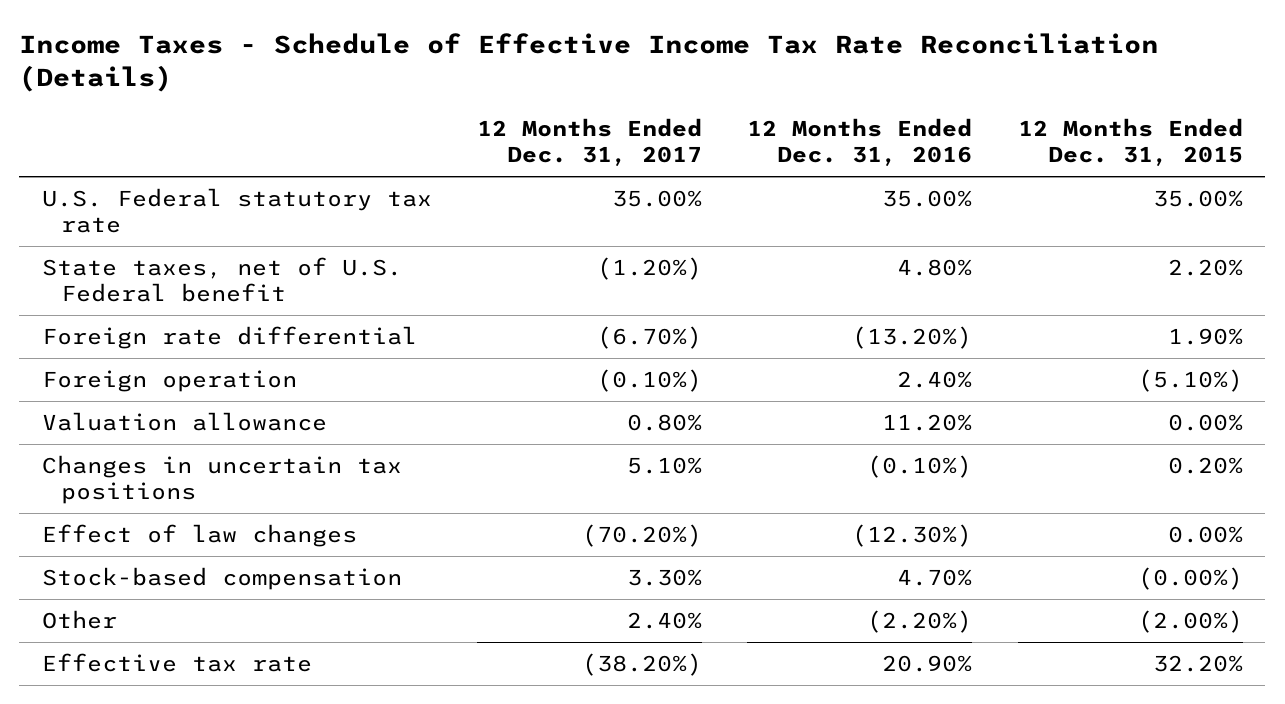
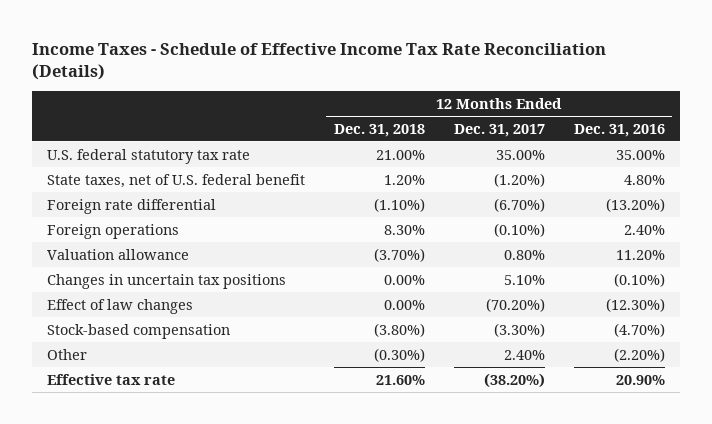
[1017,118,1243,167] 12 Months Ended Dec. 31, 2015 -> none
none -> [333,123,425,137] Dec. 31, 2018
[41,187,432,233] U.S. Federal statutory tax rate -> [46,148,250,164] U.S. federal statutory tax rate
[41,256,402,302] State taxes, net of U.S. Federal benefit -> [46,173,305,188] State taxes, net of U.S. federal benefit
[41,369,297,392] Foreign operation -> [46,223,179,239] Foreign operations
[627,568,703,586] 3.30% -> [493,322,545,337] (3.30%)
[897,568,973,586] 4.70% -> [613,322,665,337] (4.70%)

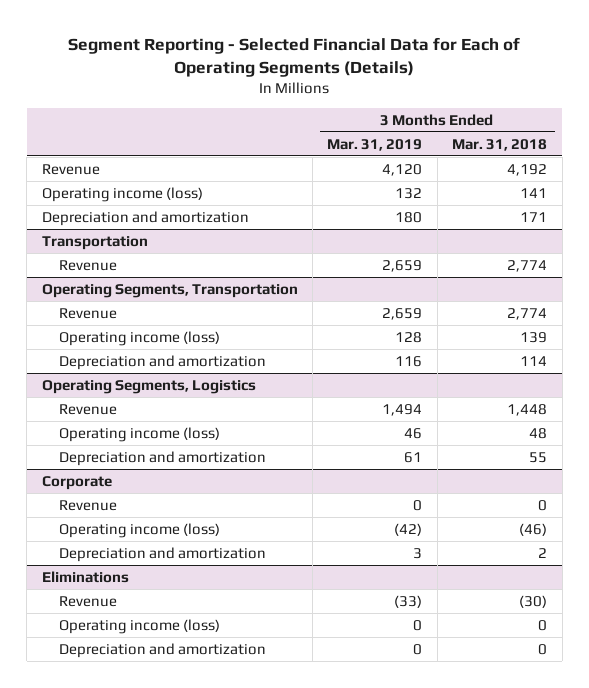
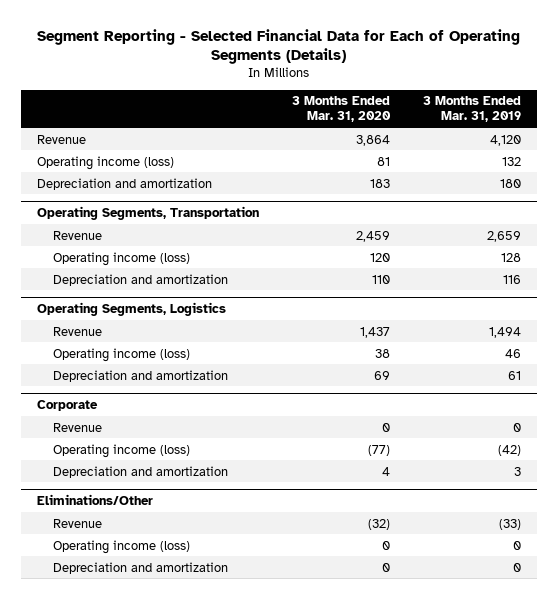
[452,138,548,151] Mar. 31, 2018 -> none
none -> [291,96,391,123] 3 Months Ended Mar. 31, 2020
[41,235,148,250] Transportation -> none
[58,259,117,271] Revenue -> none
[41,570,129,583] Eliminations -> [37,494,154,506] Eliminations/Other

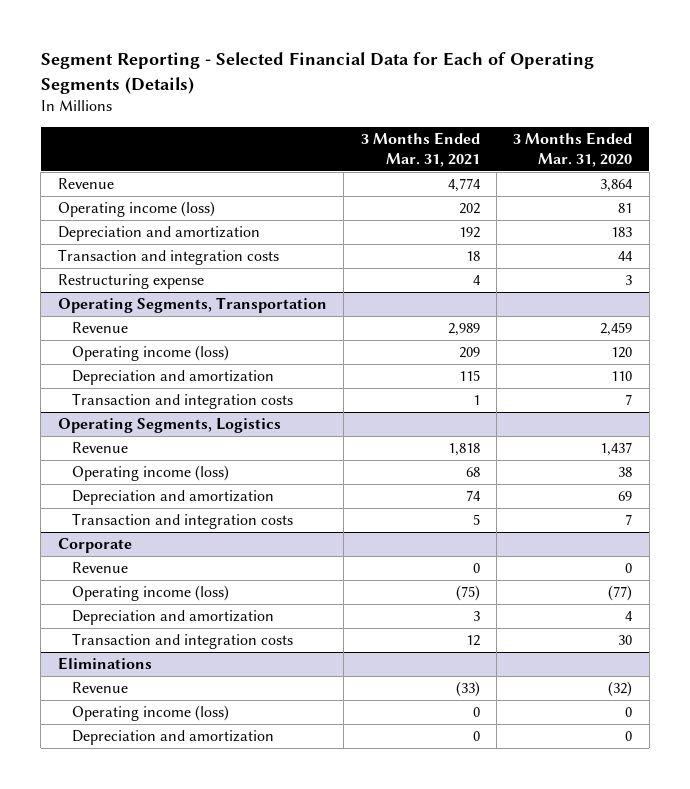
[422,96,521,123] 3 Months Ended Mar. 31, 2019 -> none
none -> [360,132,480,167] 3 Months Ended Mar. 31, 2021
none -> [57,249,279,266] Transaction and integration costs
none -> [57,274,204,290] Restructuring expense
none -> [71,393,293,410] Transaction and integration costs
none -> [71,513,293,530] Transaction and integration costs
none -> [71,633,293,650] Transaction and integration costs
[37,494,154,506] Eliminations/Other -> [57,657,152,671] Eliminations

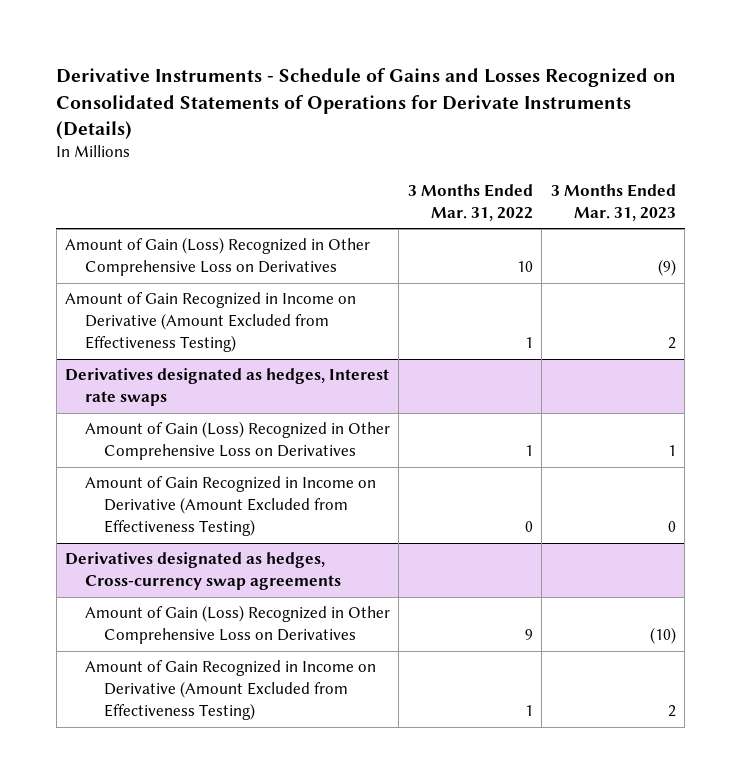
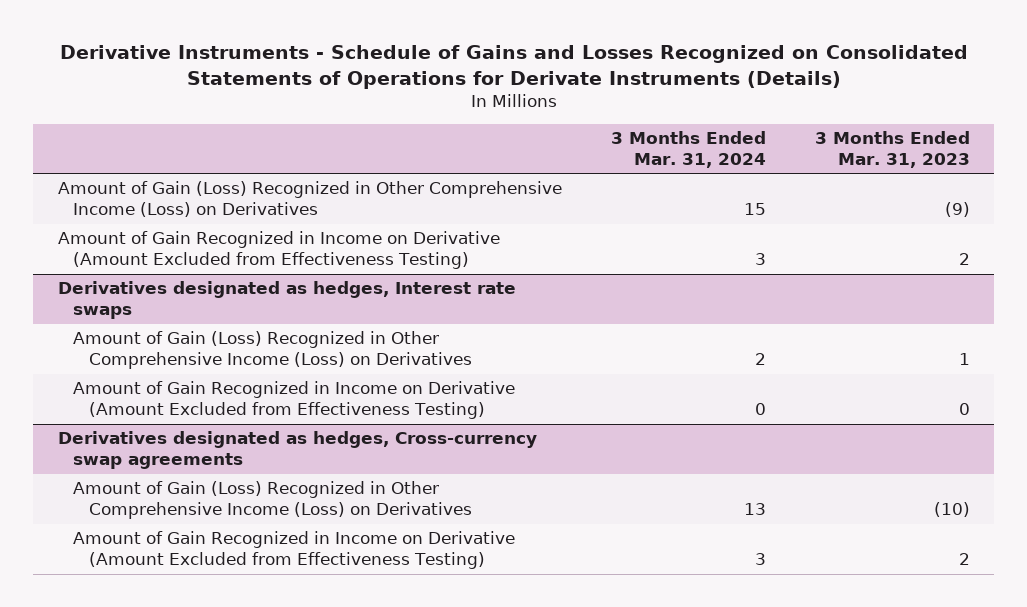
[407,183,533,221] 3 Months Ended Mar. 31, 2022 -> none
none -> [610,131,766,168] 3 Months Ended Mar. 31, 2024
[65,237,371,277] Amount of Gain (Loss) Recognized in Other Comprehensive Loss on Derivatives -> [57,181,562,218] Amount of Gain (Loss) Recognized in Other Comprehensive Income (Loss) on Derivatives
[84,421,390,461] Amount of Gain (Loss) Recognized in Other Comprehensive Loss on Derivatives -> [73,331,472,370] Amount of Gain (Loss) Recognized in Other Comprehensive Income (Loss) on Derivatives
[84,605,390,645] Amount of Gain (Loss) Recognized in Other Comprehensive Loss on Derivatives -> [73,481,472,520] Amount of Gain (Loss) Recognized in Other Comprehensive Income (Loss) on Derivatives

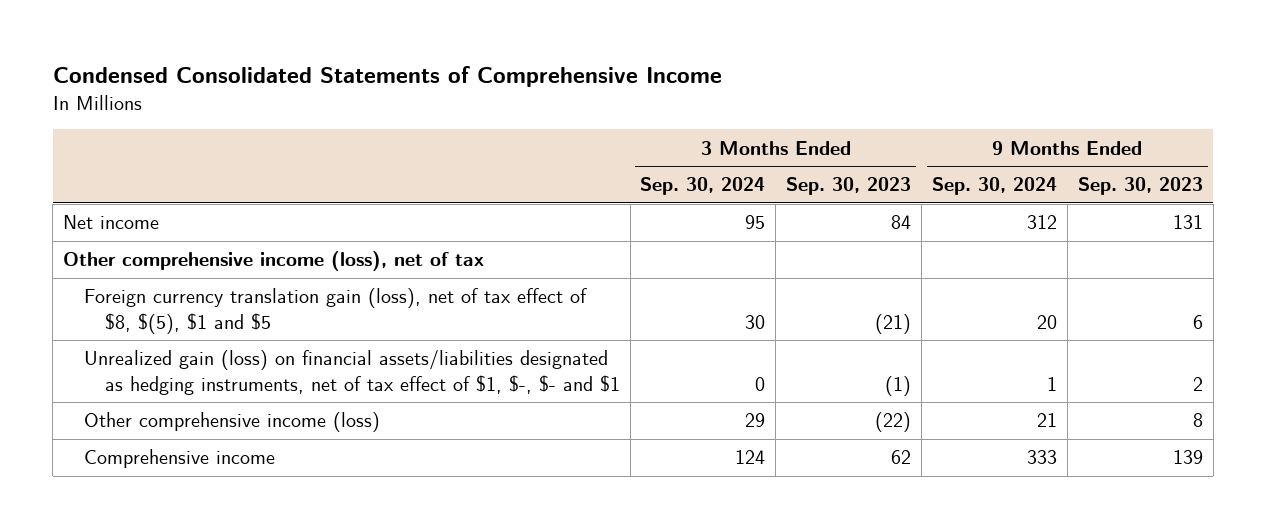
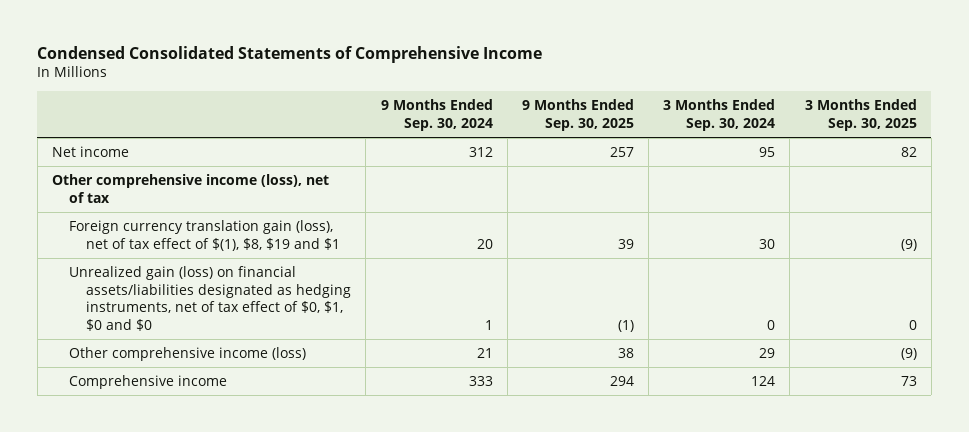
[786,177,912,196] Sep. 30, 2023 -> none
[1077,177,1203,196] Sep. 30, 2023 -> none
none -> [521,99,634,131] 9 Months Ended Sep. 30, 2025
none -> [804,99,917,131] 3 Months Ended Sep. 30, 2025
[83,288,587,334] Foreign currency translation gain (loss), net of tax effect of $8, $(5), $1 and $5 -> [69,220,341,251] Foreign currency translation gain (loss), net of tax effect of $(1), $8, $19 and $1
[83,350,620,395] Unrealized gain (loss) on financial assets/liabilities designated as hedging instruments, net of tax effect of $1, $-, $- and $1 -> [69,266,352,331] Unrealized gain (loss) on financial assets/liabilities designated as hedging instruments, net of tax effect of $0, $1, $0 and $0

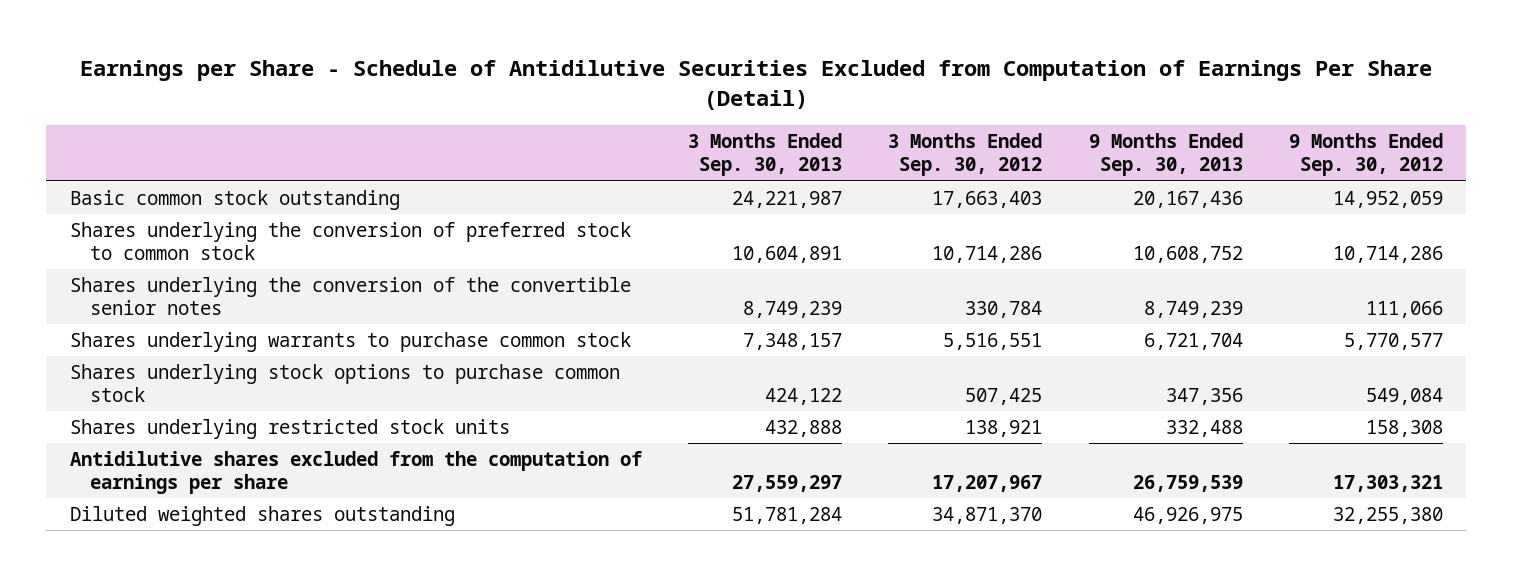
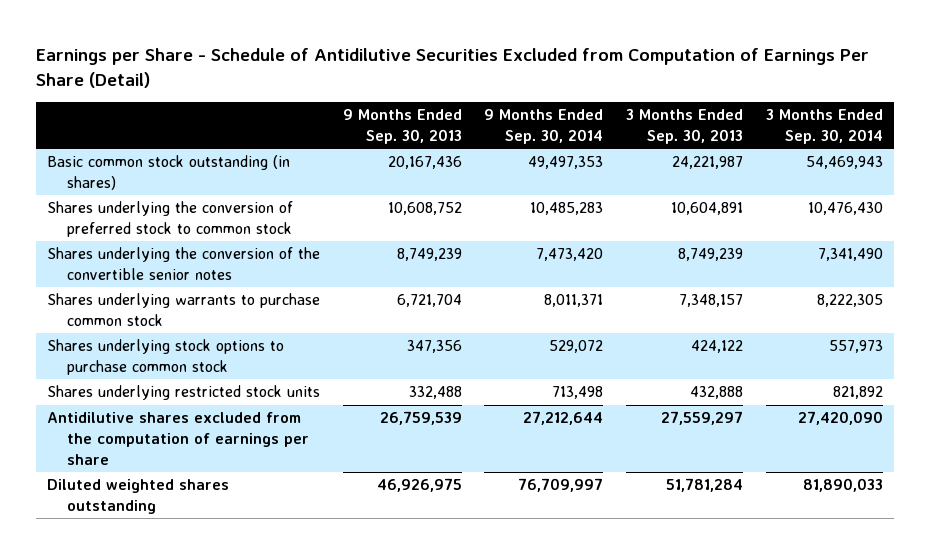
[888,133,1043,177] 3 Months Ended Sep. 30, 2012 -> none
[1288,133,1443,177] 9 Months Ended Sep. 30, 2012 -> none
none -> [484,109,604,144] 9 Months Ended Sep. 30, 2014
none -> [765,109,883,144] 3 Months Ended Sep. 30, 2014
[69,189,400,210] Basic common stock outstanding -> [47,155,291,191] Basic common stock outstanding (in shares)

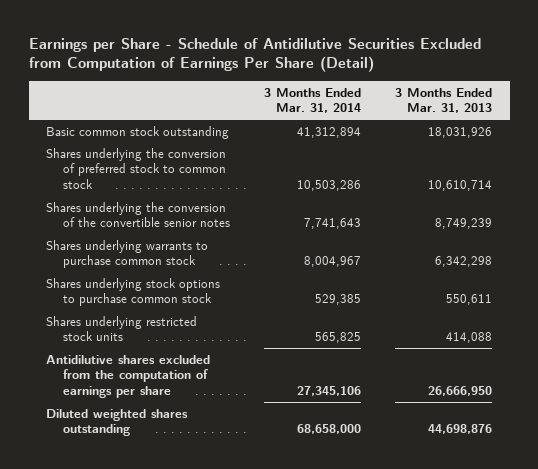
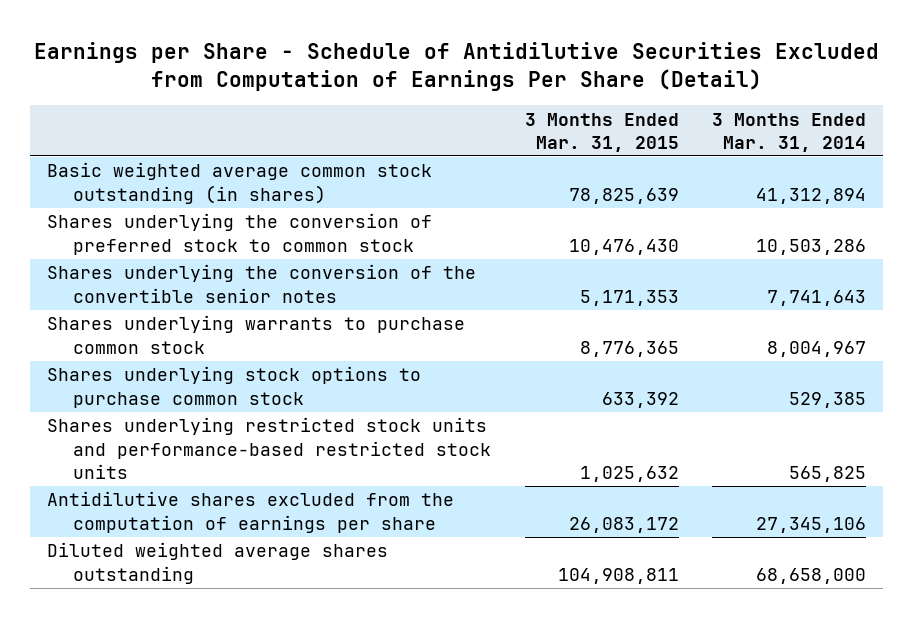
[395,87,493,114] 3 Months Ended Mar. 31, 2013 -> none
none -> [524,112,679,152] 3 Months Ended Mar. 31, 2015
[45,125,229,139] Basic common stock outstanding -> [47,162,433,204] Basic weighted average common stock outstanding (in shares)
[45,315,197,342] Shares underlying restricted stock units -> [47,417,491,479] Shares underlying restricted stock units and performance-based restricted stock units
[45,408,188,437] Diluted weighted shares outstanding -> [47,542,389,584] Diluted weighted average shares outstanding

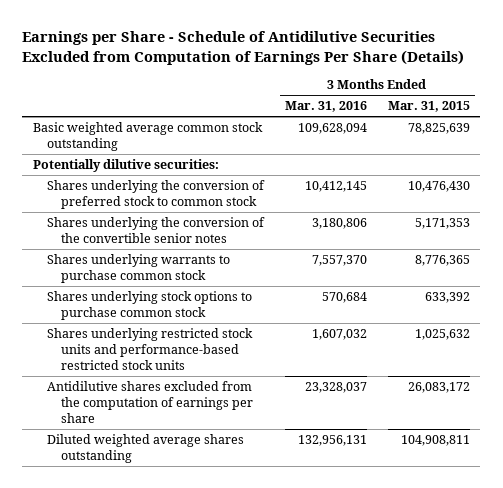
[33,41,879,91] Earnings per Share - Schedule of Antidilutive Securities Excluded from Computation of Earnings Per Share (Detail) -> [22,30,465,65] Earnings per Share - Schedule of Antidilutive Securities Excluded from Computation of Earnings Per Share (Details)
[712,112,867,152] 3 Months Ended Mar. 31, 2014 -> none
none -> [284,101,367,113] Mar. 31, 2016
[47,162,433,204] Basic weighted average common stock outstanding (in shares) -> [32,122,263,152] Basic weighted average common stock outstanding
none -> [32,159,219,173] Potentially dilutive securities:

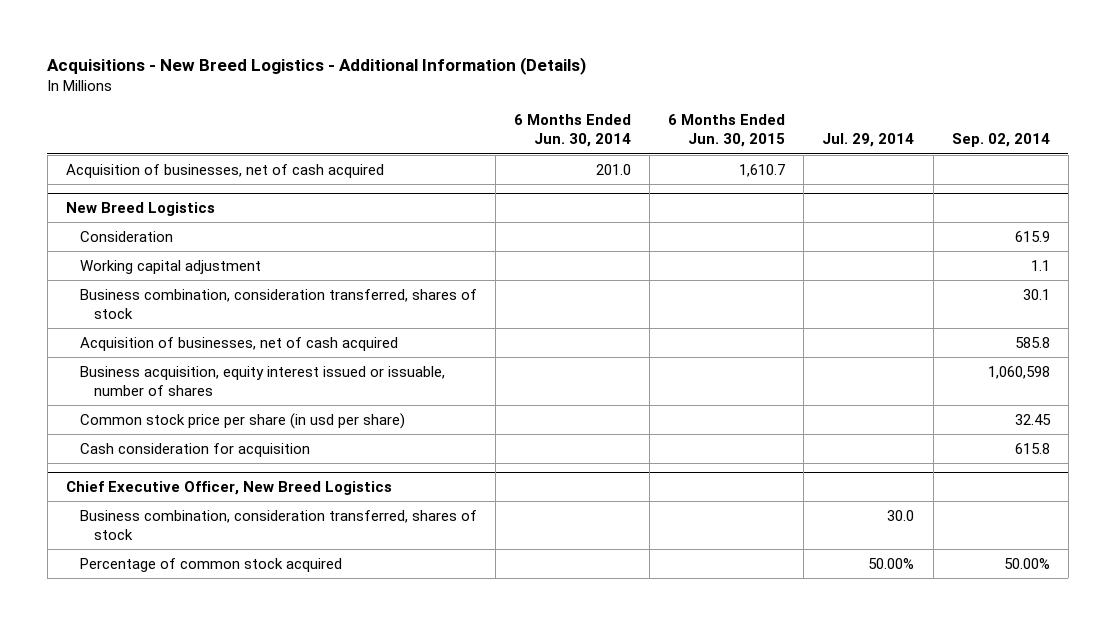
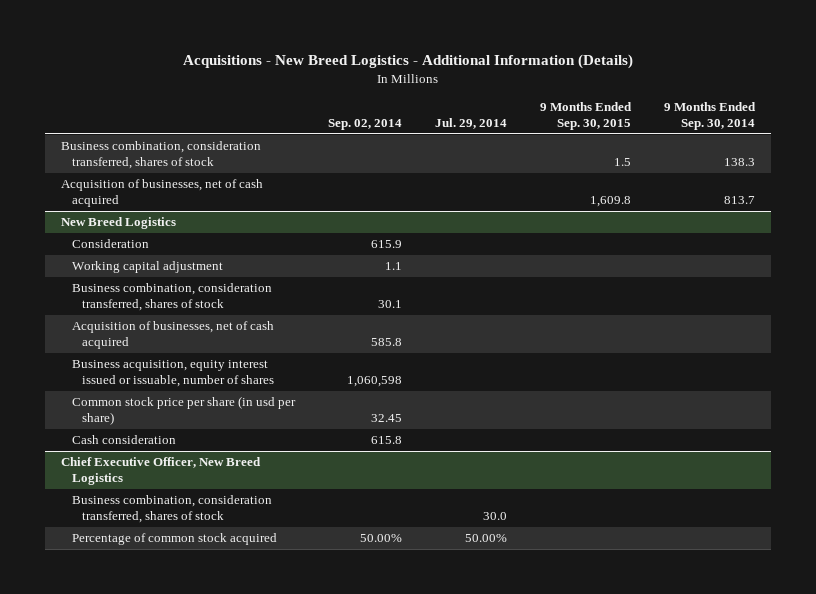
[514,114,632,148] 6 Months Ended Jun. 30, 2014 -> none
[668,114,786,148] 6 Months Ended Jun. 30, 2015 -> none
none -> [539,102,632,131] 9 Months Ended Sep. 30, 2015
none -> [663,102,756,131] 9 Months Ended Sep. 30, 2014
none -> [61,141,262,170] Business combination, consideration transferred, shares of stock
[79,442,310,457] Cash consideration for acquisition -> [71,435,176,445] Cash consideration

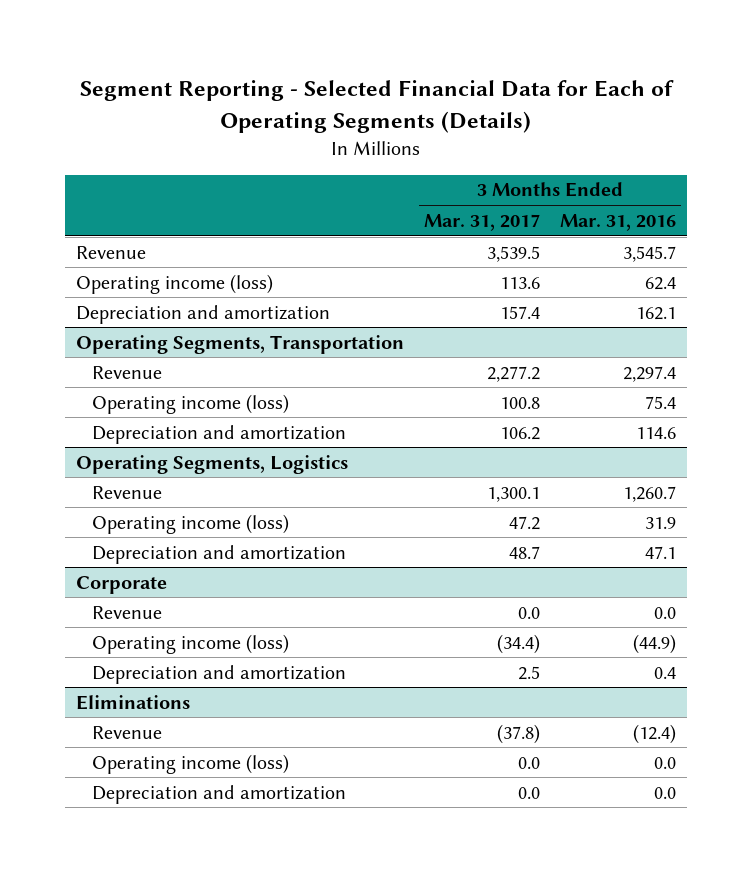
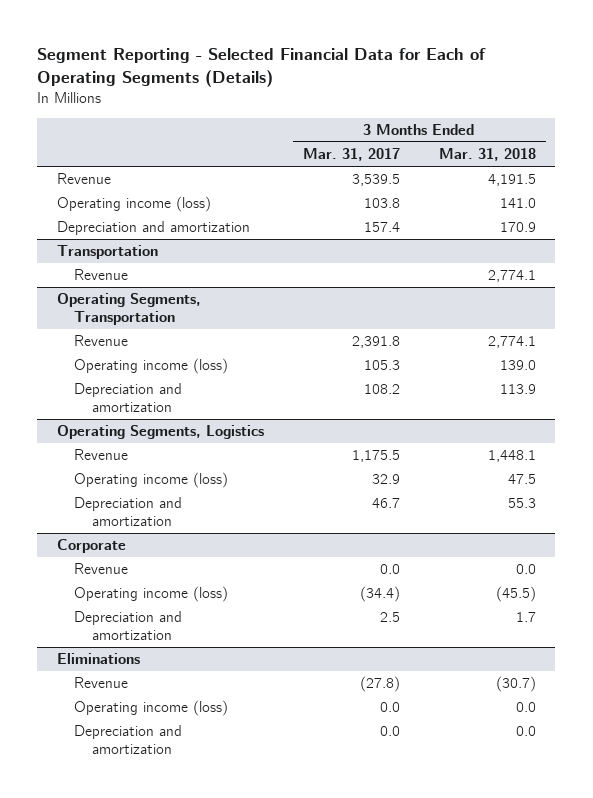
[560,213,677,231] Mar. 31, 2016 -> none
none -> [438,148,536,162] Mar. 31, 2018
[499,276,540,289] 113.6 -> [363,198,400,209] 103.8
none -> [56,245,158,260] Transportation
none -> [74,269,129,281] Revenue
[486,365,540,382] 2,277.2 -> [351,336,400,349] 2,391.8
[499,396,540,409] 100.8 -> [363,360,400,371] 105.3
[499,426,540,440] 106.2 -> [363,384,400,395] 108.2
[486,486,540,502] 1,300.1 -> [351,450,400,463] 1,175.5
[508,515,540,530] 47.2 -> [371,474,400,485] 32.9
[508,545,540,559] 48.7 -> [371,498,400,509] 46.7
[496,723,540,744] (37.8) -> [359,676,400,693] (27.8)

